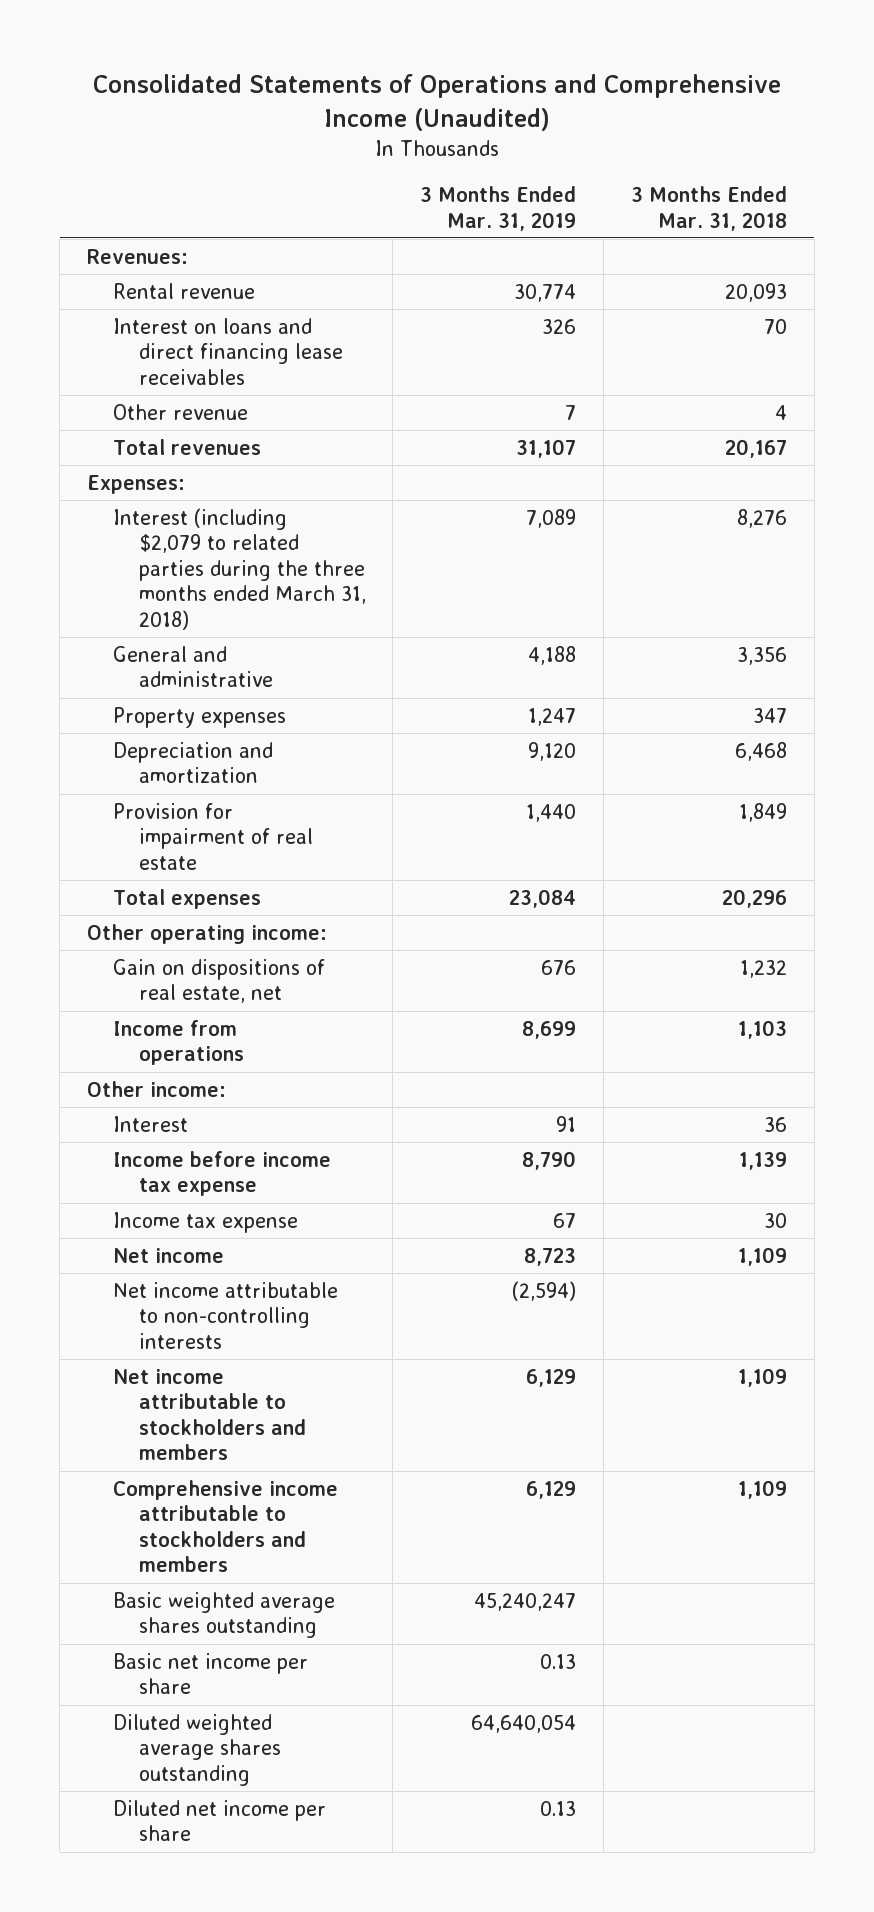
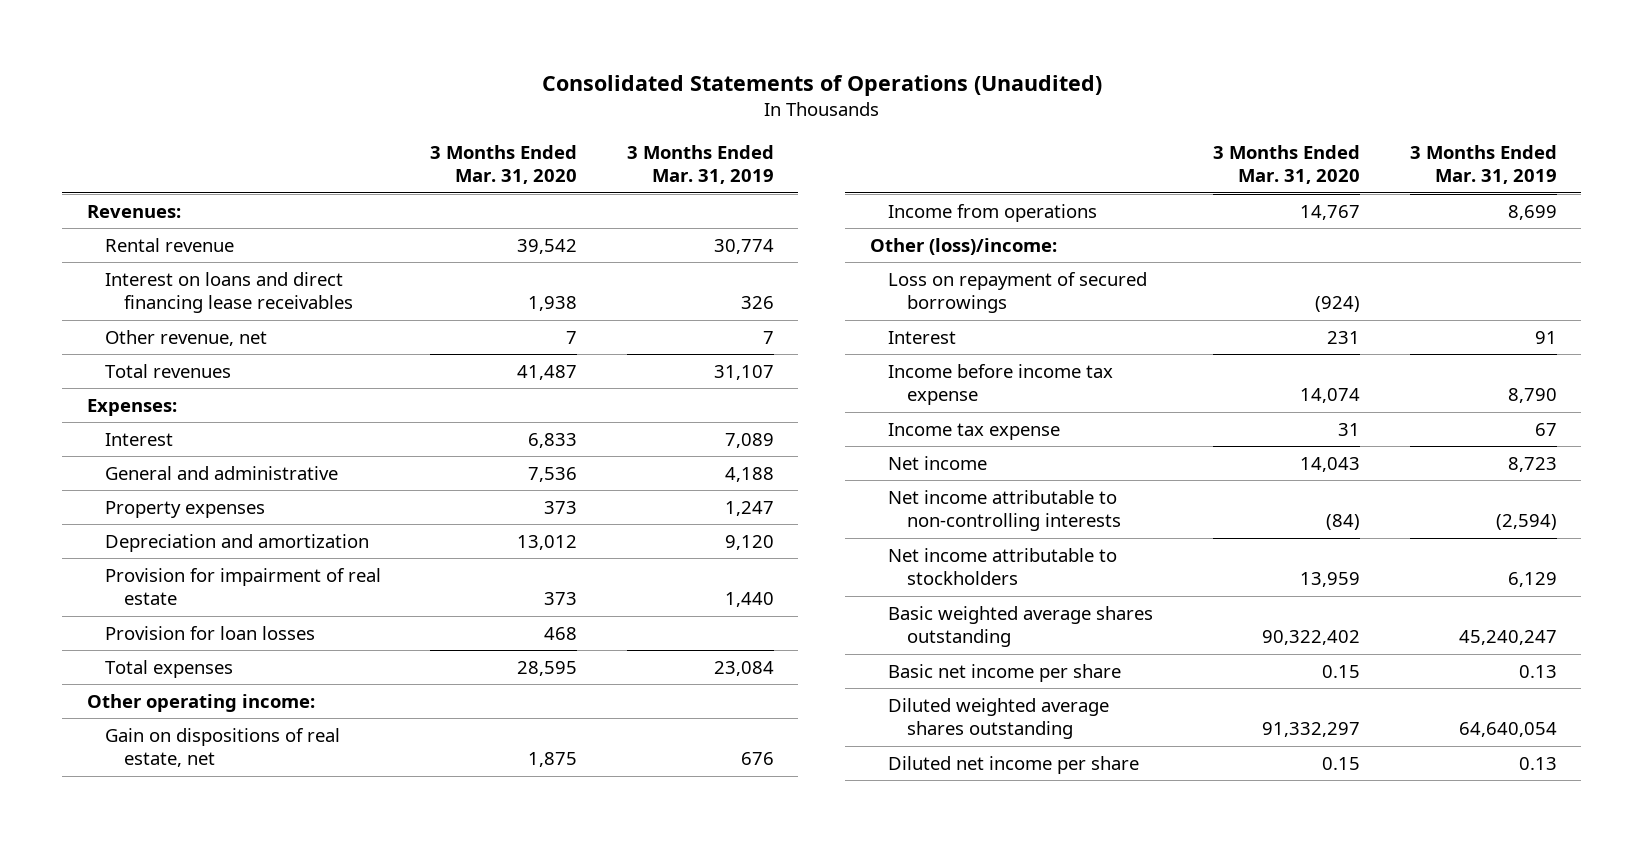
[92,74,781,131] Consolidated Statements of Operations and Comprehensive Income (Unaudited) -> [541,75,1102,97] Consolidated Statements of Operations (Unaudited)
[630,186,787,231] 3 Months Ended Mar. 31, 2018 -> none
none -> [430,144,578,185] 3 Months Ended Mar. 31, 2020
[112,403,248,420] Other revenue -> [105,329,268,346] Other revenue, net
[112,507,366,630] Interest (including $2,079 to related parties during the three months ended March 31, 2018) -> [105,432,174,446] Interest
none -> [105,625,316,640] Provision for loan losses
[86,1080,226,1097] Other income: -> [869,237,1057,255] Other (loss)/income:
none -> [888,271,1148,314] Loss on repayment of secured borrowings
[112,1479,338,1573] Comprehensive income attributable to stockholders and members -> none
[112,1368,306,1461] Net income attributable to stockholders and members -> [888,547,1118,586] Net income attributable to stockholders

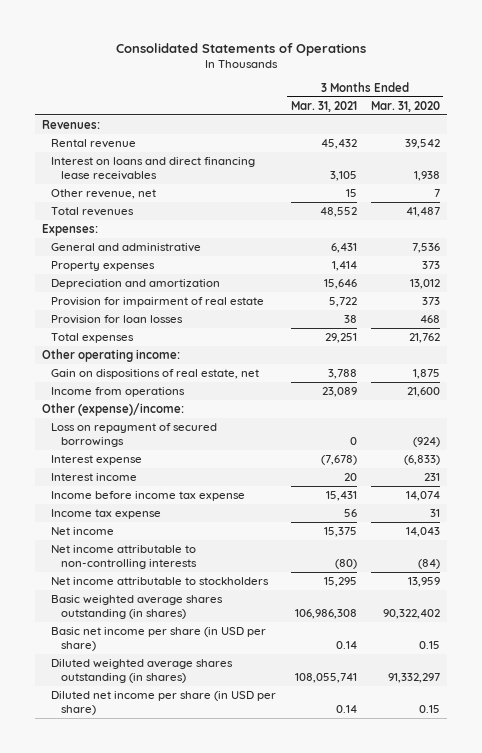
[541,75,1102,97] Consolidated Statements of Operations (Unaudited) -> [115,42,366,56] Consolidated Statements of Operations
[626,144,774,185] 3 Months Ended Mar. 31, 2019 -> none
none -> [290,100,357,112] Mar. 31, 2021
[105,432,174,446] Interest -> none
[517,660,578,676] 28,595 -> [408,332,440,343] 21,762
[1300,204,1361,220] 14,767 -> [406,386,440,397] 21,600
[869,237,1057,255] Other (loss)/income: -> [42,402,185,416] Other (expense)/income:
none -> [51,454,143,465] Interest expense
[888,330,957,344] Interest -> [51,472,138,481] Interest income
[888,605,1154,648] Basic weighted average shares outstanding -> [51,594,224,619] Basic weighted average shares outstanding (in shares)
[888,663,1122,682] Basic net income per share -> [51,626,267,651] Basic net income per share (in USD per share)
[888,697,1110,740] Diluted weighted average shares outstanding -> [51,658,234,683] Diluted weighted average shares outstanding (in shares)
[888,755,1140,774] Diluted net income per share -> [51,690,277,715] Diluted net income per share (in USD per share)

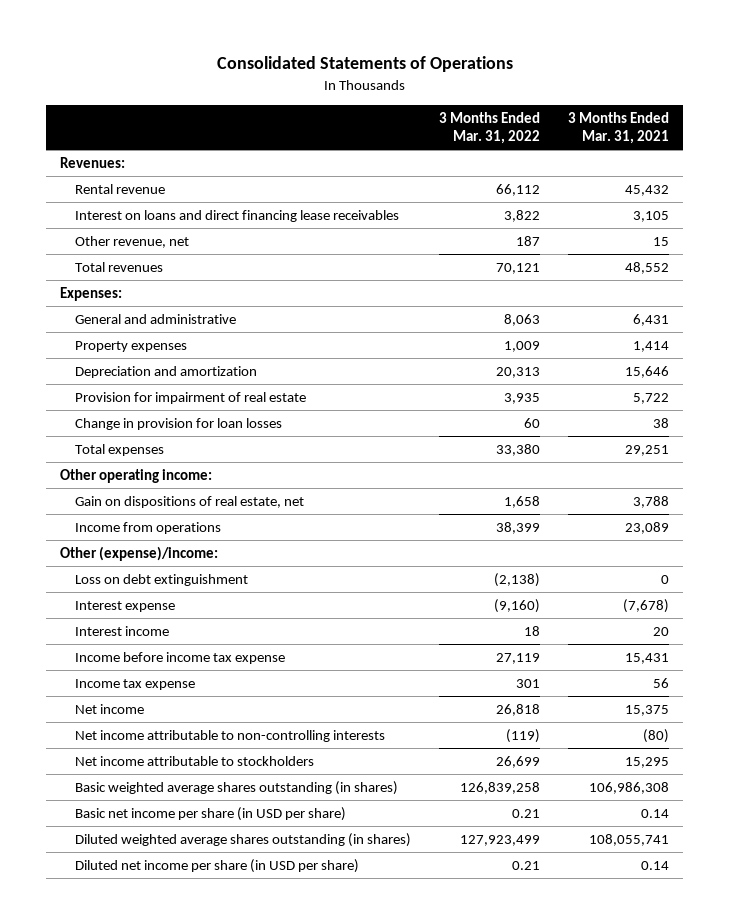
[370,100,440,112] Mar. 31, 2020 -> none
none -> [439,112,541,145] 3 Months Ended Mar. 31, 2022
[51,314,184,324] Provision for loan losses -> [74,418,282,431] Change in provision for loan losses
[51,422,218,447] Loss on repayment of secured borrowings -> [74,574,248,587] Loss on debt extinguishment

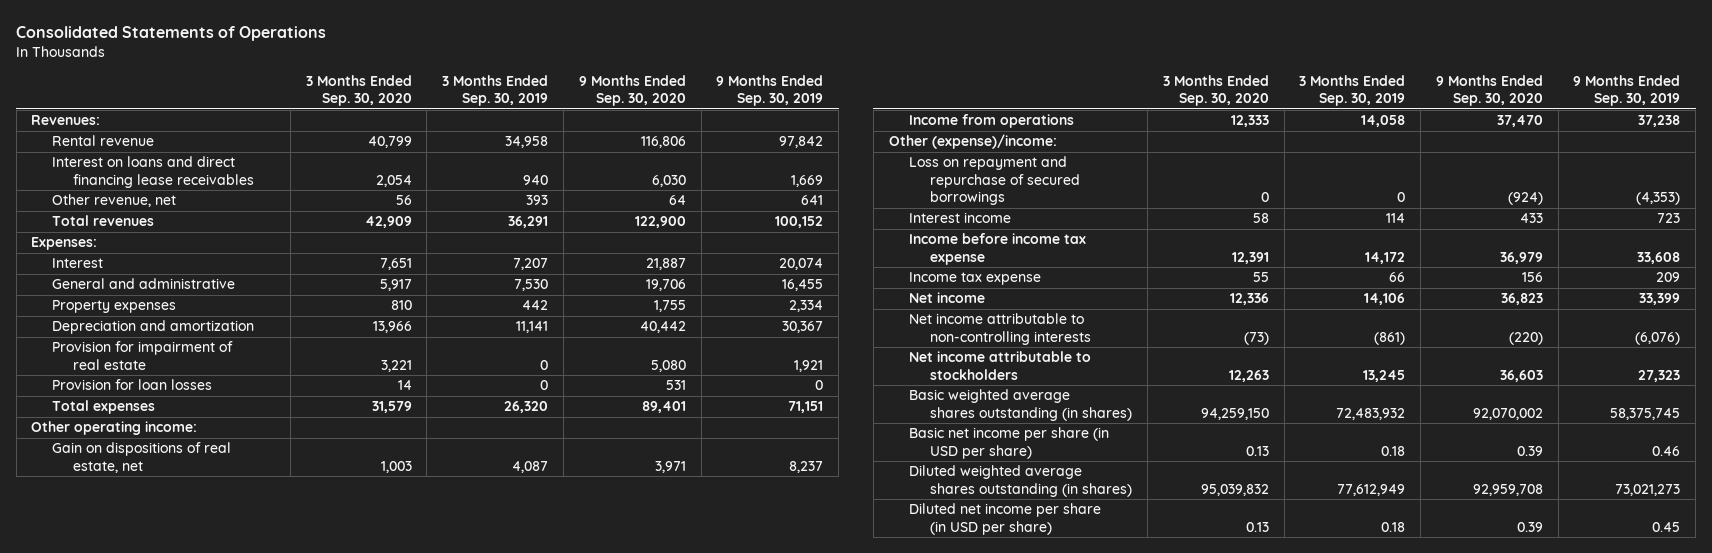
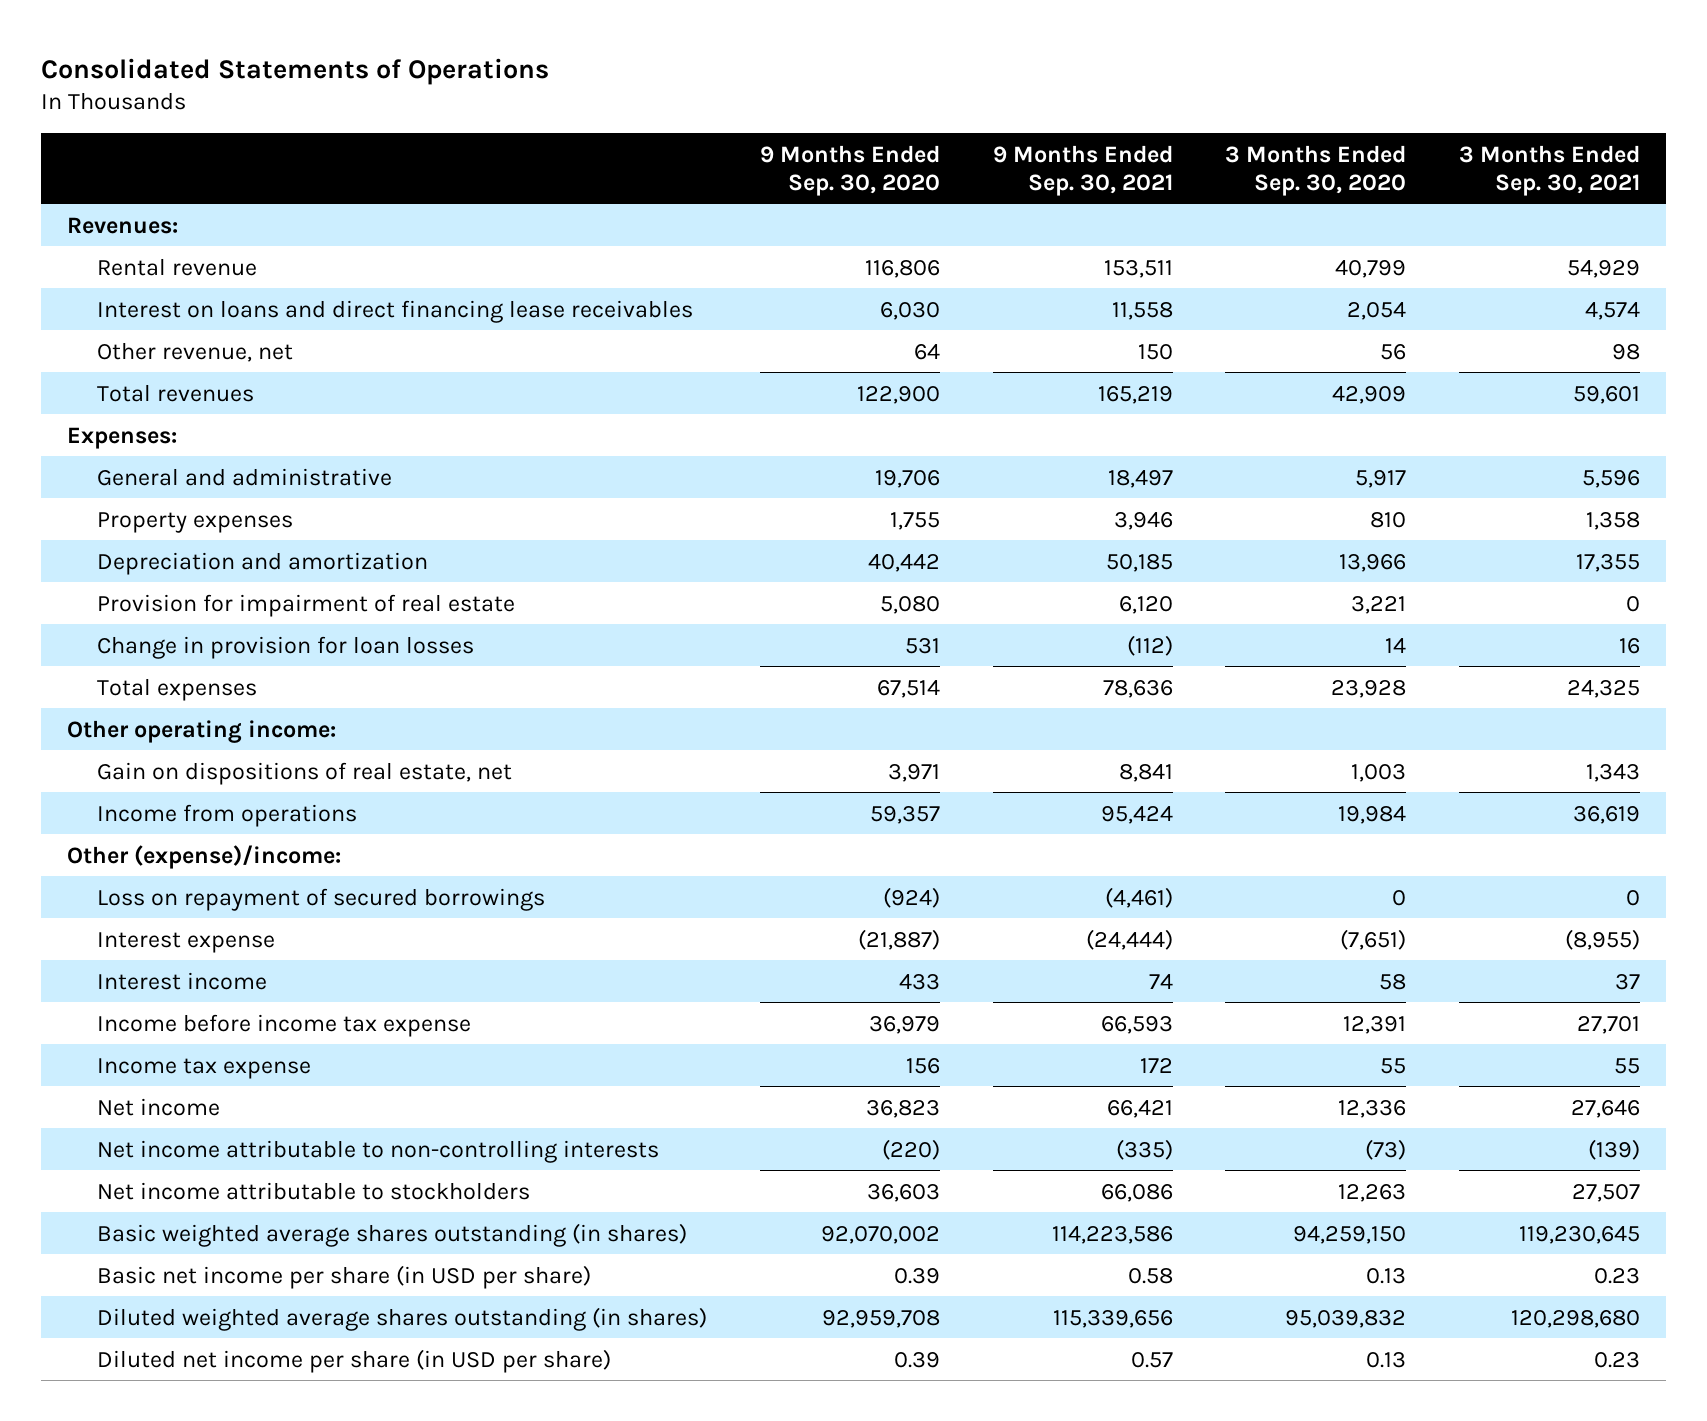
[442,74,549,107] 3 Months Ended Sep. 30, 2019 -> none
[716,74,824,107] 9 Months Ended Sep. 30, 2019 -> none
none -> [992,144,1173,196] 9 Months Ended Sep. 30, 2021
none -> [1458,144,1640,196] 3 Months Ended Sep. 30, 2021
[52,258,104,269] Interest -> none
[52,379,213,391] Provision for loan losses -> [97,635,475,659] Change in provision for loan losses
[371,401,412,414] 31,579 -> [1331,679,1407,698] 23,928
[641,401,686,414] 89,401 -> [876,679,940,698] 67,514
[1230,115,1269,128] 12,333 -> [1338,805,1407,824] 19,984
[1496,115,1543,128] 37,470 -> [869,805,940,824] 59,357
[909,156,1081,206] Loss on repayment and repurchase of secured borrowings -> [97,887,546,911] Loss on repayment of secured borrowings
none -> [97,931,276,953] Interest expense

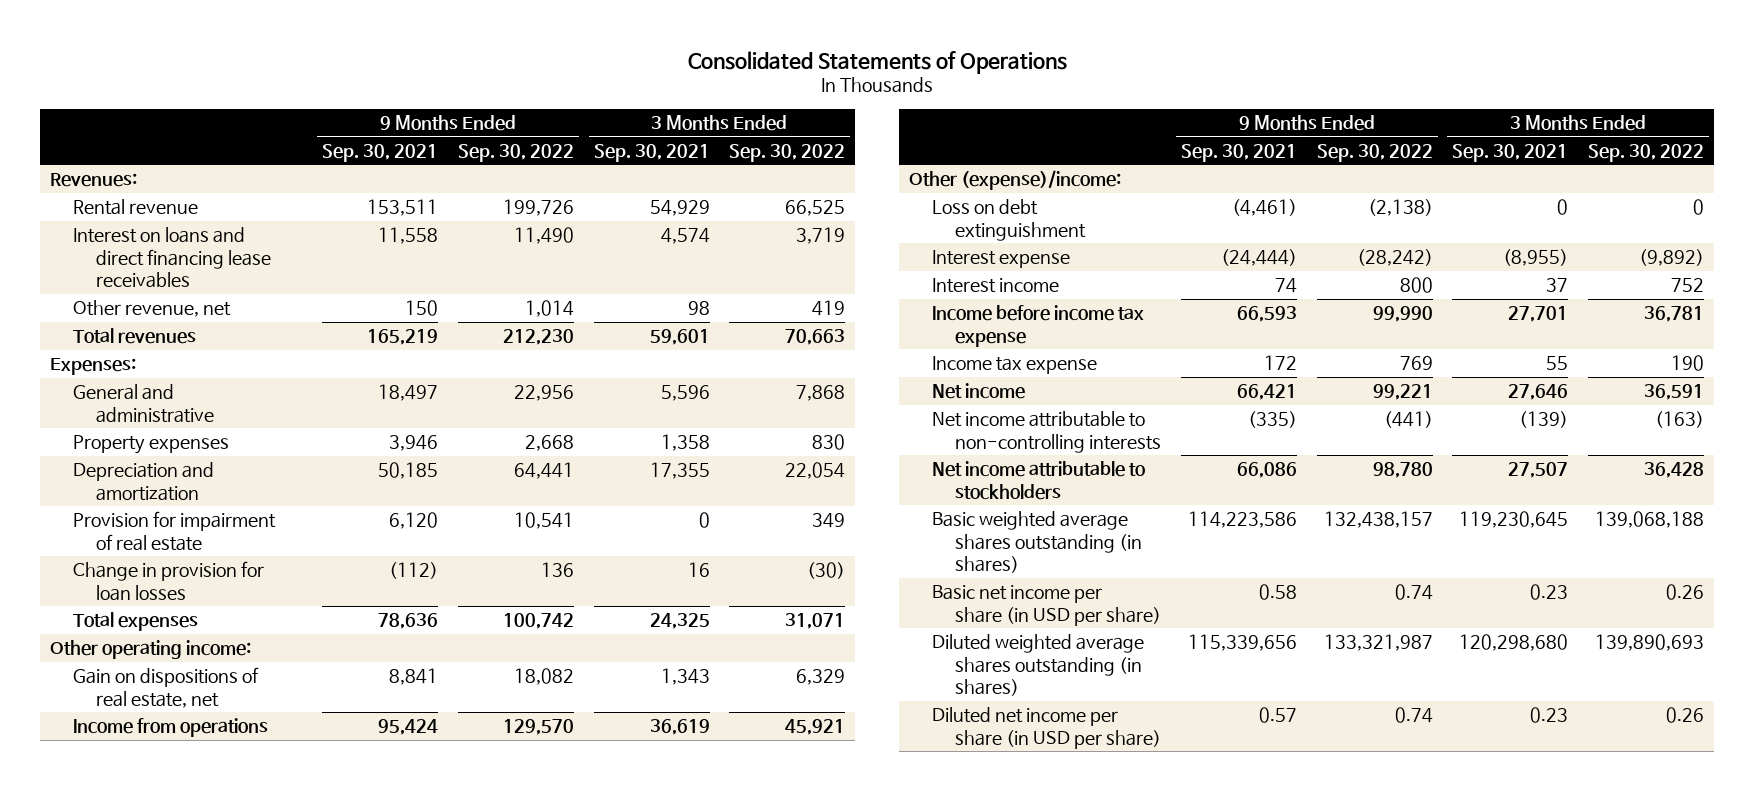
[759,144,940,196] 9 Months Ended Sep. 30, 2020 -> none
[1225,144,1407,196] 3 Months Ended Sep. 30, 2020 -> none
none -> [457,143,574,162] Sep. 30, 2022
none -> [729,143,846,162] Sep. 30, 2022
[97,887,546,911] Loss on repayment of secured borrowings -> [932,199,1087,241] Loss on debt extinguishment

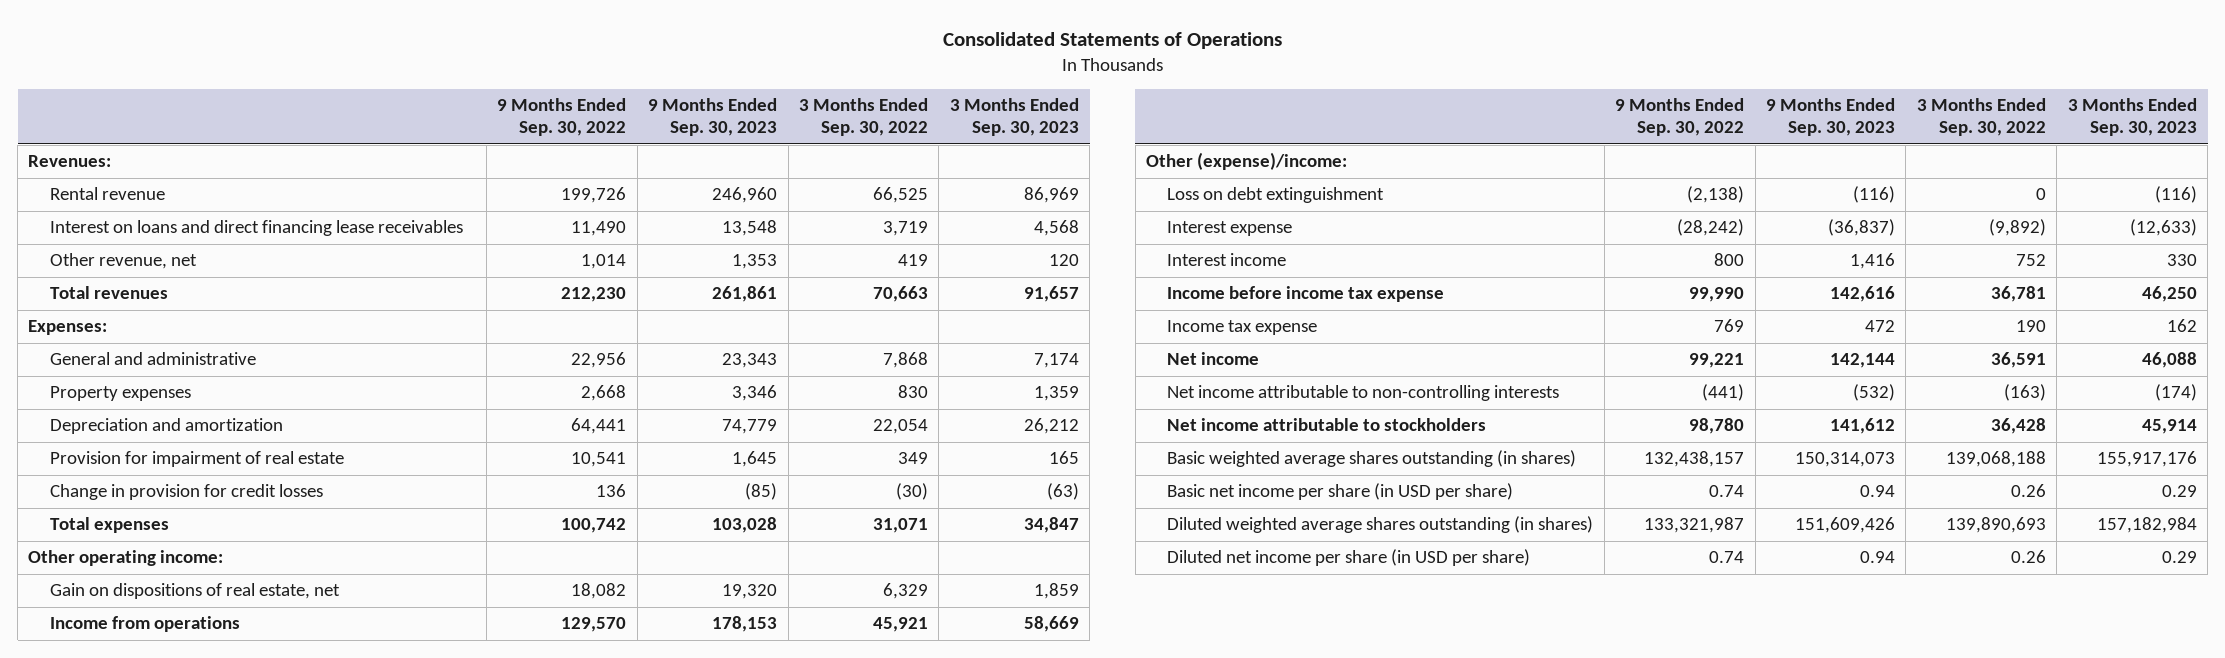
[322,143,439,162] Sep. 30, 2021 -> none
[593,143,710,162] Sep. 30, 2021 -> none
none -> [648,98,778,137] 9 Months Ended Sep. 30, 2023
none -> [949,98,1079,137] 3 Months Ended Sep. 30, 2023
[73,561,265,601] Change in provision for loan losses -> [49,484,323,501] Change in provision for credit losses

